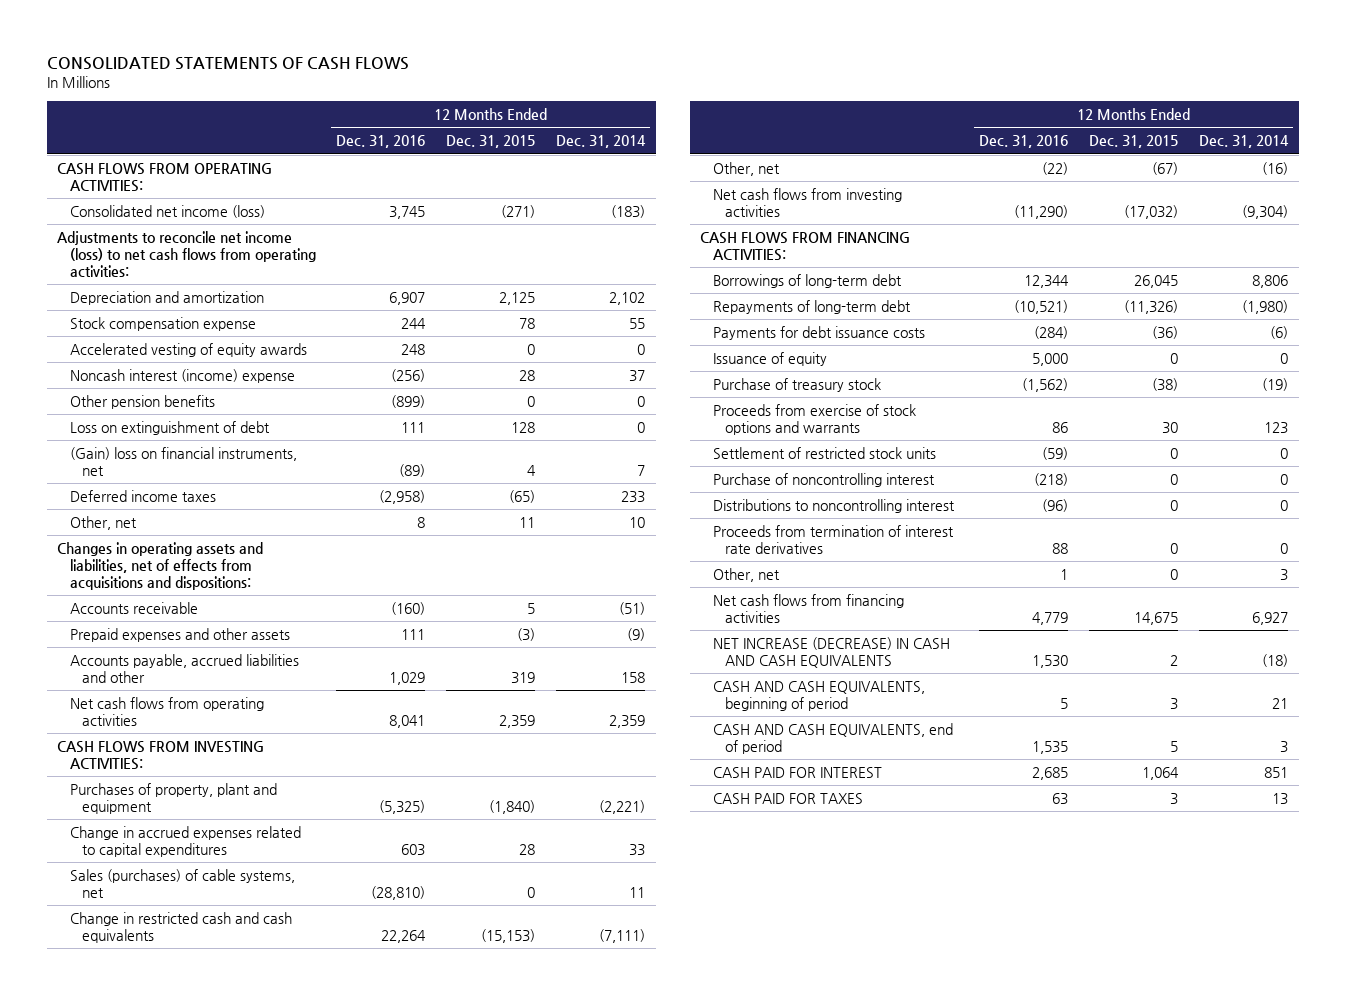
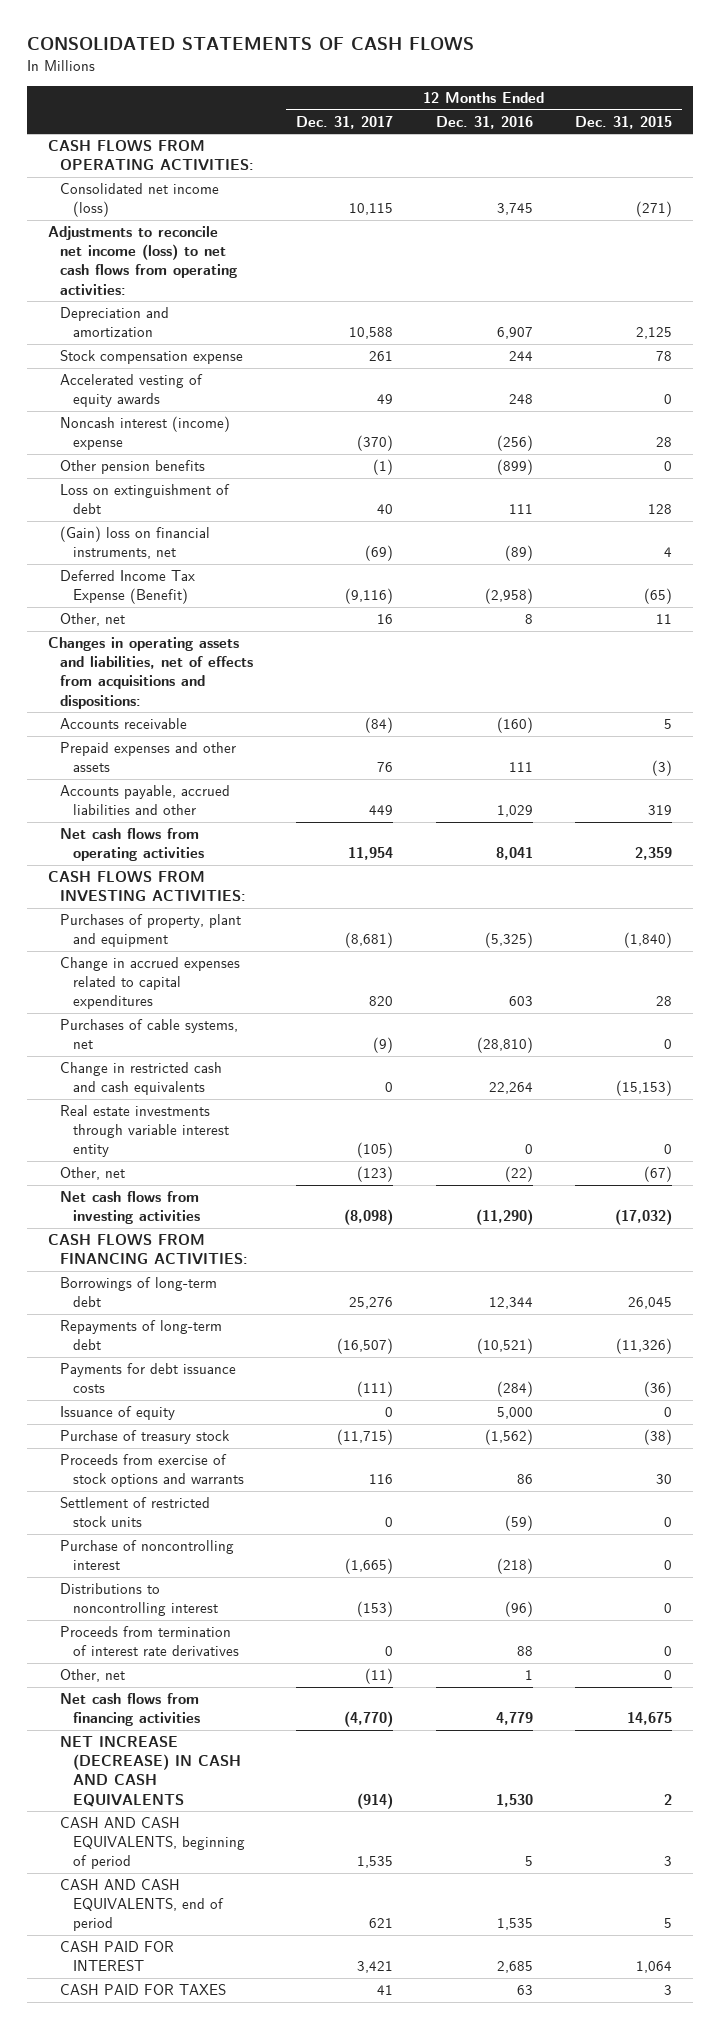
[556,135,647,149] Dec. 31, 2014 -> none
none -> [296,115,394,129] Dec. 31, 2017
[69,489,216,502] Deferred income taxes -> [60,570,196,605] Deferred Income Tax Expense (Benefit)
[69,868,295,898] Sales (purchases) of cable systems, net -> [60,1019,239,1050] Purchases of cable systems, net
none -> [60,1105,229,1158] Real estate investments through variable interest entity

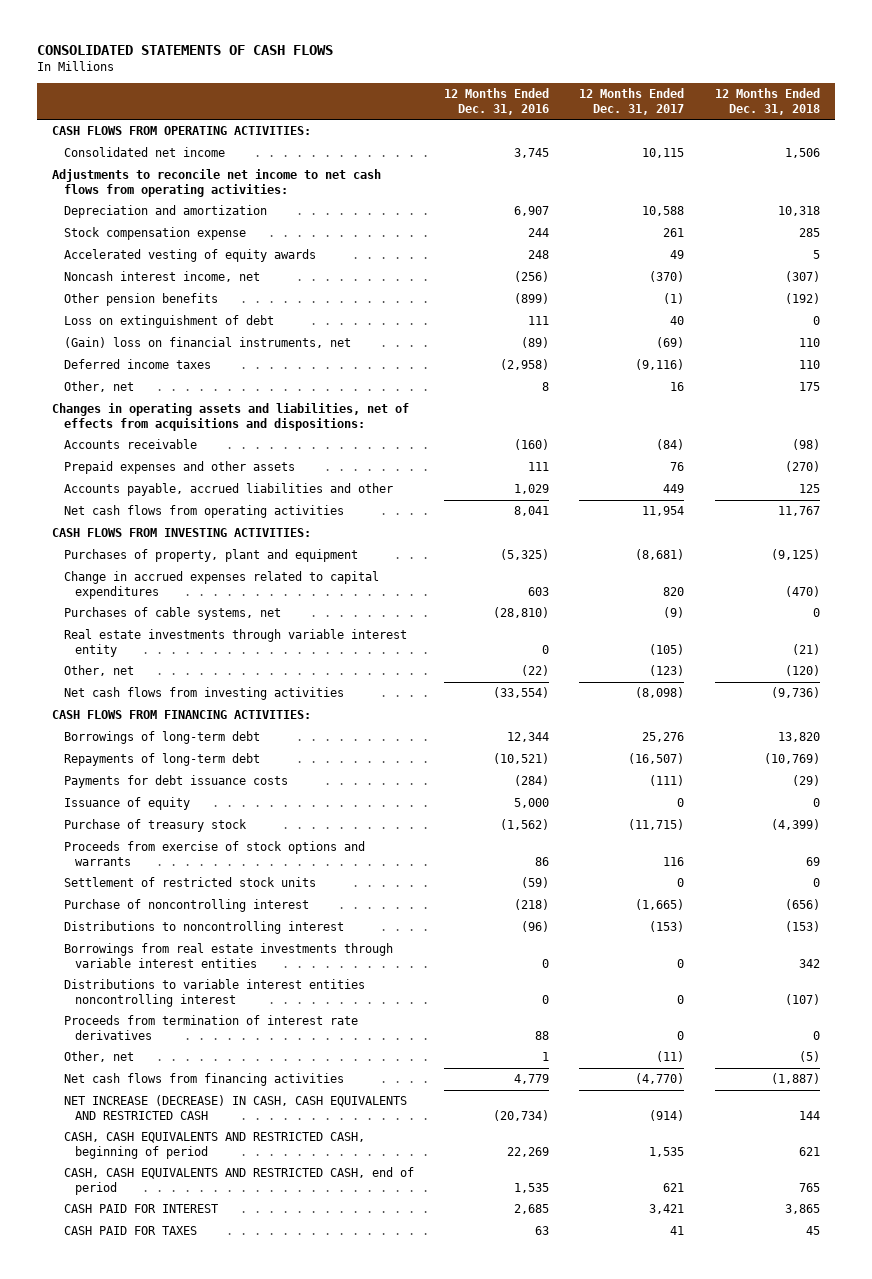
[574,115,672,129] Dec. 31, 2015 -> none
none -> [714,88,820,115] 12 Months Ended Dec. 31, 2018
[60,183,220,218] Consolidated net income (loss) -> [63,147,225,158] Consolidated net income
[48,226,238,295] Adjustments to reconcile net income (loss) to net cash flows from operating activities: -> [52,169,382,197] Adjustments to reconcile net income to net cash flows from operating activities:
[60,416,231,451] Noncash interest (income) expense -> [63,271,260,283] Noncash interest income, net
[60,570,196,605] Deferred Income Tax Expense (Benefit) -> [63,359,211,370] Deferred income taxes
[60,1062,223,1096] Change in restricted cash and cash equivalents -> none
[475,1209,533,1226] (11,290) -> [492,687,549,699] (33,554)
none -> [63,943,393,968] Borrowings from real estate investments through variable interest entities
none -> [63,979,365,1007] Distributions to variable interest entities noncontrolling interest
[60,1736,241,1807] NET INCREASE (DECREASE) IN CASH AND CASH EQUIVALENTS -> [63,1095,407,1120] NET INCREASE (DECREASE) IN CASH, CASH EQUIVALENTS AND RESTRICTED CASH
[495,1793,533,1807] 1,530 -> [492,1109,549,1121] (20,734)
[60,1817,245,1870] CASH AND CASH EQUIVALENTS, beginning of period -> [63,1132,365,1159] CASH, CASH EQUIVALENTS AND RESTRICTED CASH, beginning of period
[524,1856,533,1867] 5 -> [506,1146,549,1157] 22,269
[60,1879,224,1932] CASH AND CASH EQUIVALENTS, end of period -> [63,1167,414,1195] CASH, CASH EQUIVALENTS AND RESTRICTED CASH, end of period

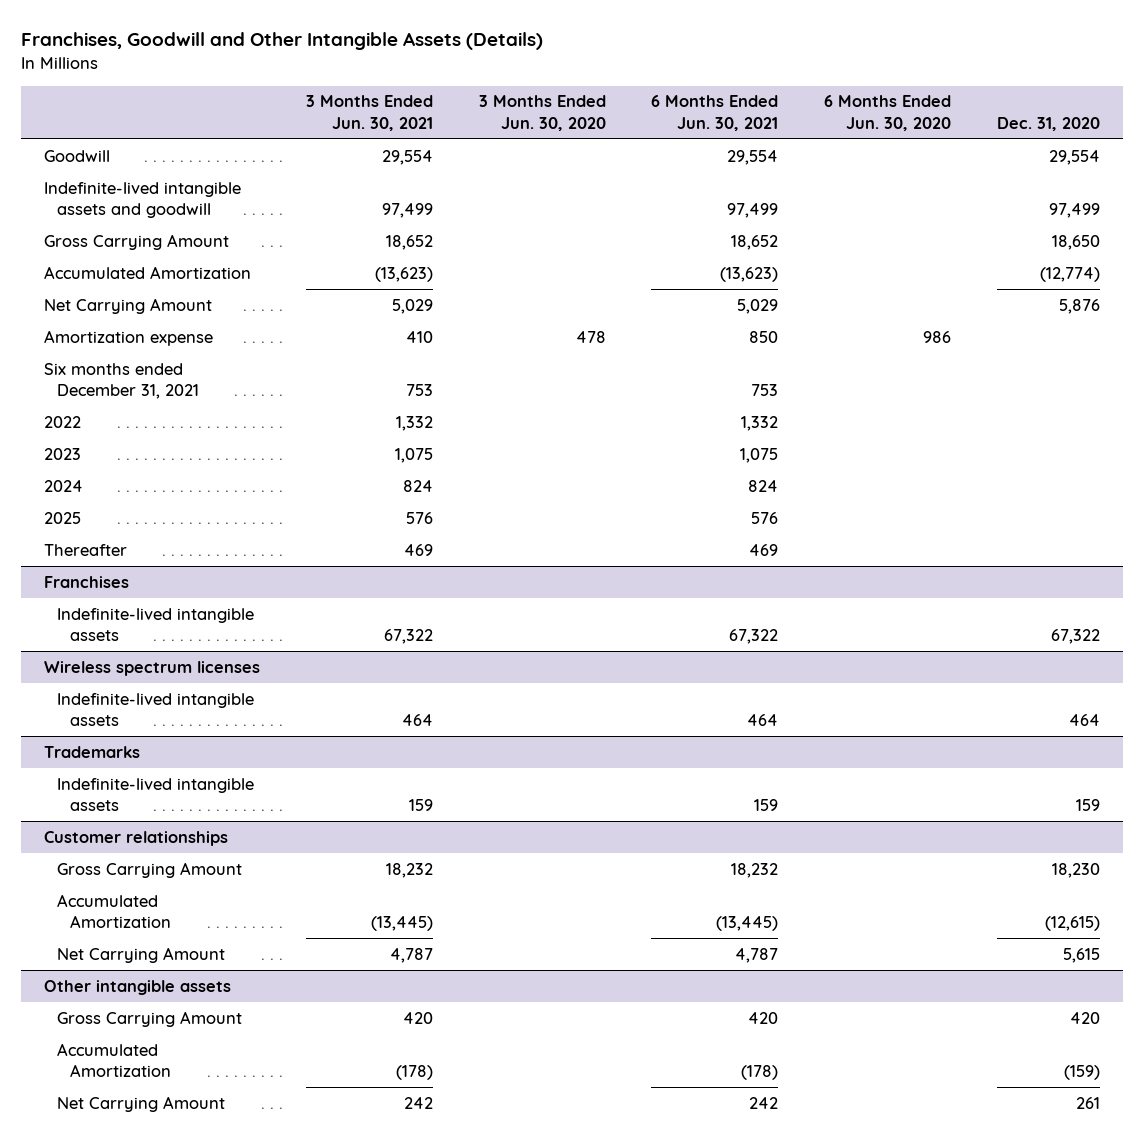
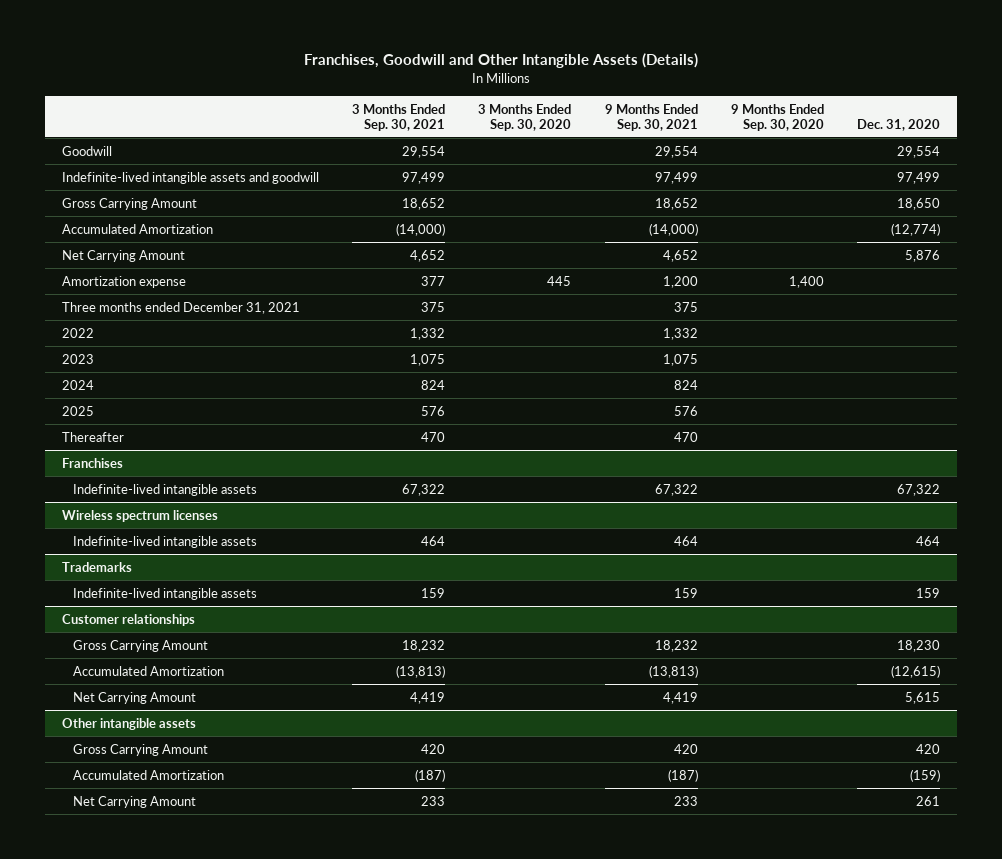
[305,95,433,131] 3 Months Ended Jun. 30, 2021 -> none
[478,95,606,131] 3 Months Ended Jun. 30, 2020 -> none
[651,95,779,131] 6 Months Ended Jun. 30, 2021 -> none
[824,95,952,131] 6 Months Ended Jun. 30, 2020 -> none
none -> [351,103,445,131] 3 Months Ended Sep. 30, 2021
none -> [478,103,572,131] 3 Months Ended Sep. 30, 2020
none -> [604,103,698,131] 9 Months Ended Sep. 30, 2021
none -> [730,103,824,131] 9 Months Ended Sep. 30, 2020
[43,362,199,399] Six months ended December 31, 2021 -> [61,301,300,314] Three months ended December 31, 2021

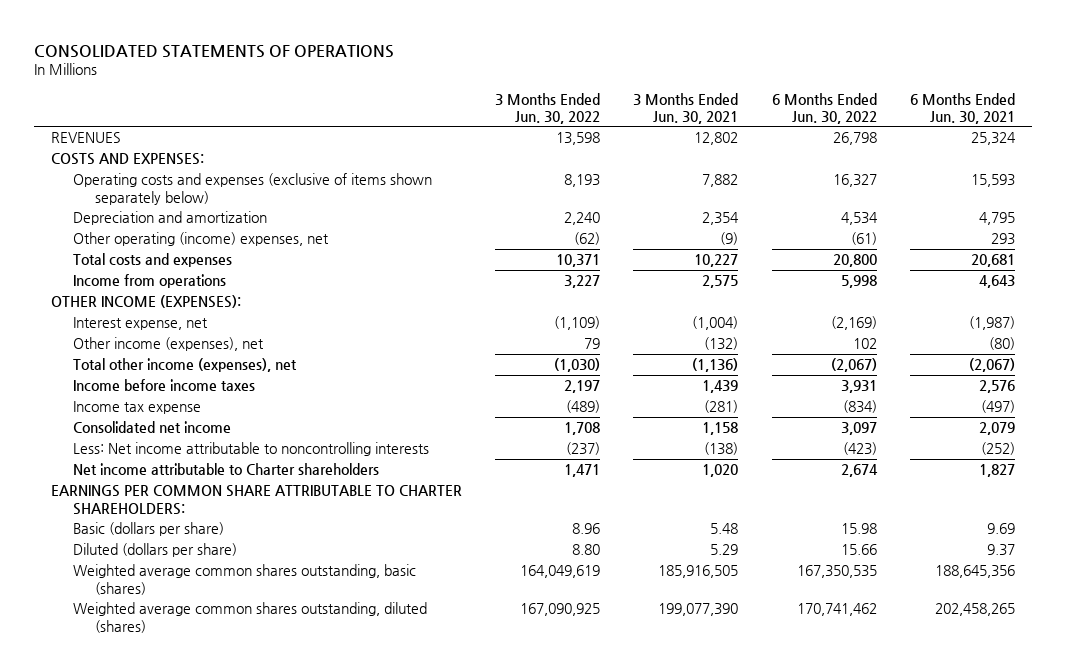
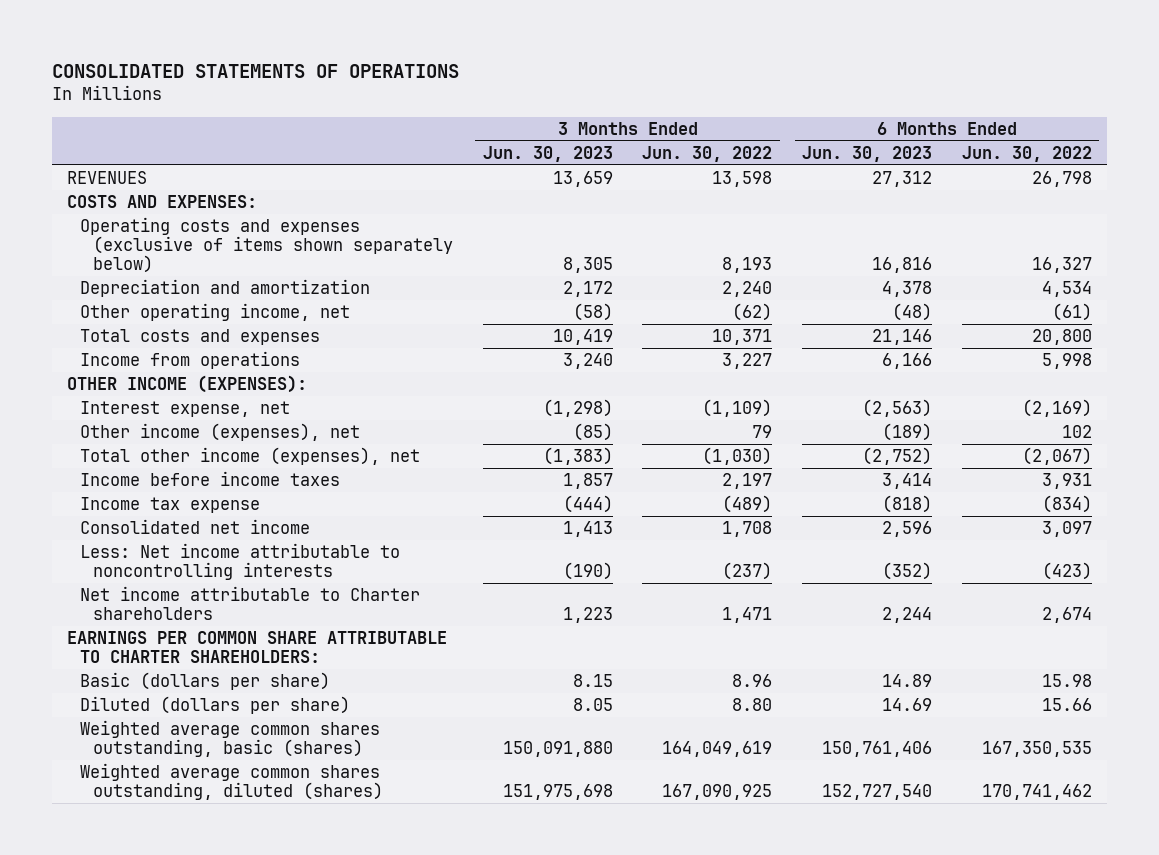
[633,92,739,124] 3 Months Ended Jun. 30, 2021 -> none
[909,92,1015,124] 6 Months Ended Jun. 30, 2021 -> none
none -> [482,145,613,162] Jun. 30, 2023
none -> [802,145,933,162] Jun. 30, 2023
[72,232,329,247] Other operating (income) expenses, net -> [80,302,351,321] Other operating income, net

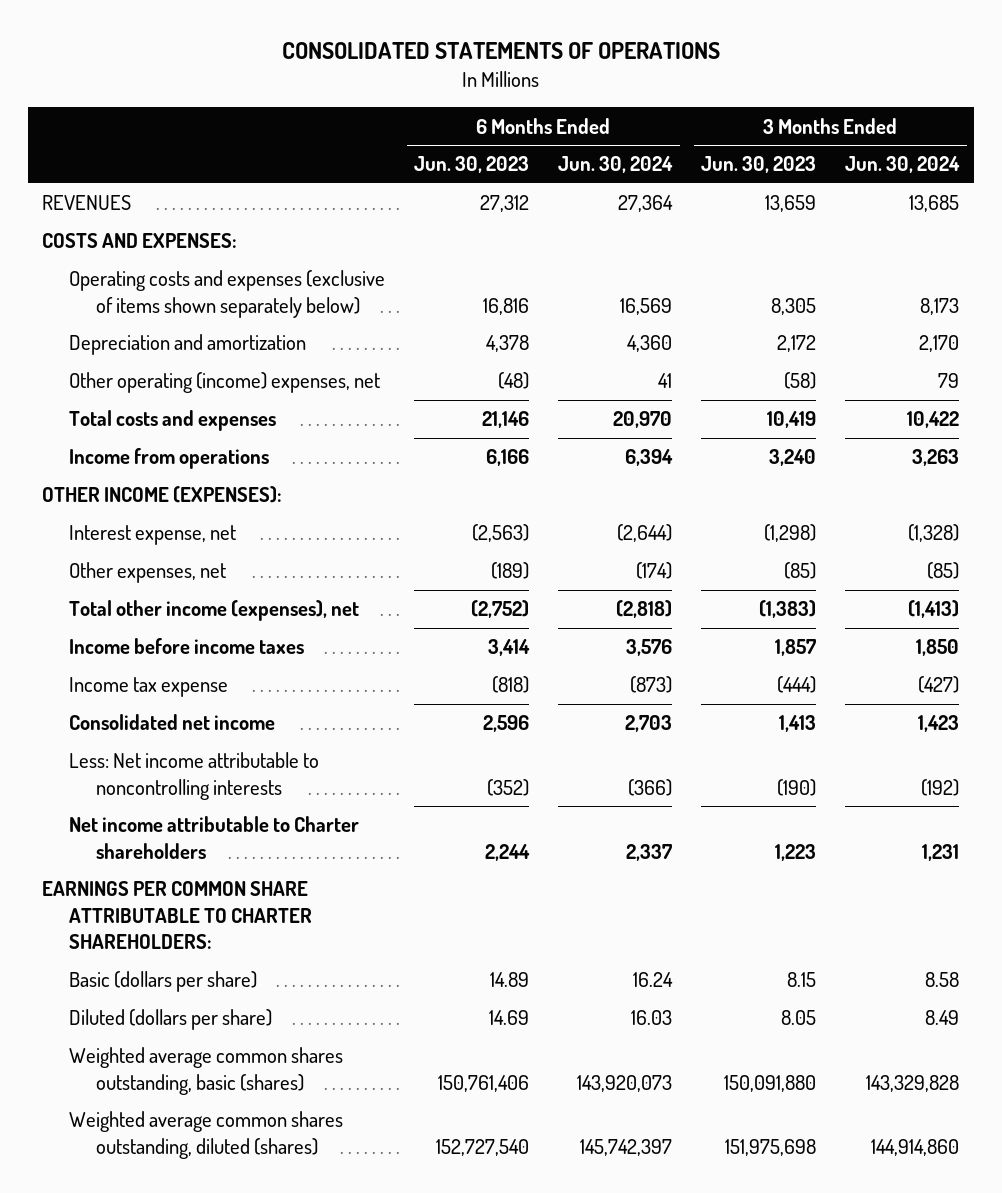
[642,145,773,162] Jun. 30, 2022 -> none
[961,145,1092,162] Jun. 30, 2022 -> none
none -> [558,156,674,174] Jun. 30, 2024
none -> [845,156,961,174] Jun. 30, 2024
[80,302,351,321] Other operating income, net -> [69,372,381,394] Other operating (income) expenses, net
[80,422,361,441] Other income (expenses), net -> [69,562,227,584] Other expenses, net

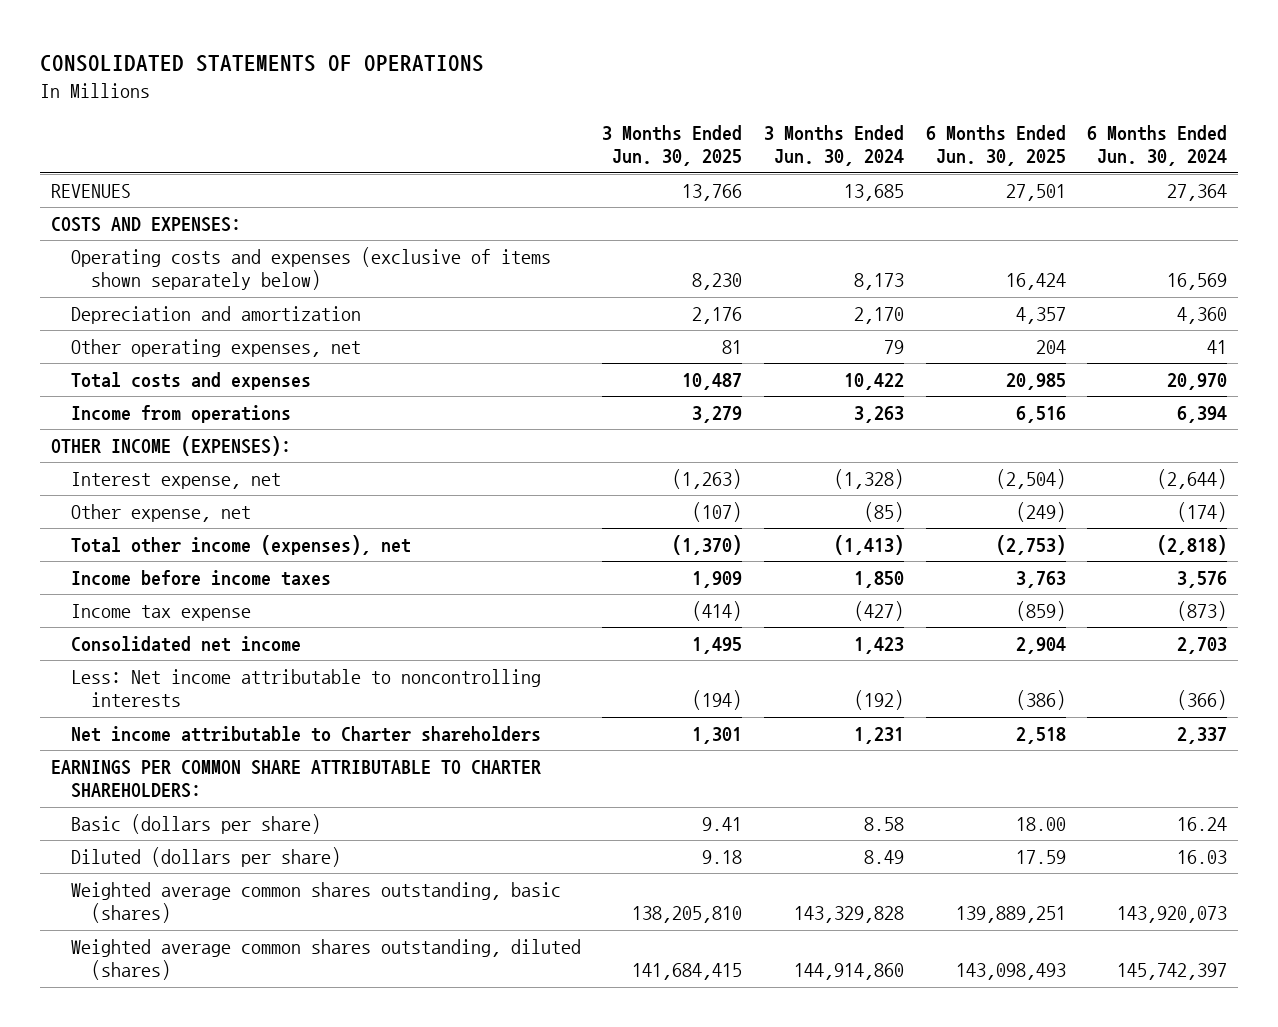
[414,156,530,174] Jun. 30, 2023 -> none
[701,156,817,174] Jun. 30, 2023 -> none
none -> [602,124,743,167] 3 Months Ended Jun. 30, 2025
none -> [925,124,1066,167] 6 Months Ended Jun. 30, 2025
[69,372,381,394] Other operating (income) expenses, net -> [70,338,361,357] Other operating expenses, net
[69,562,227,584] Other expenses, net -> [70,503,251,522] Other expense, net

